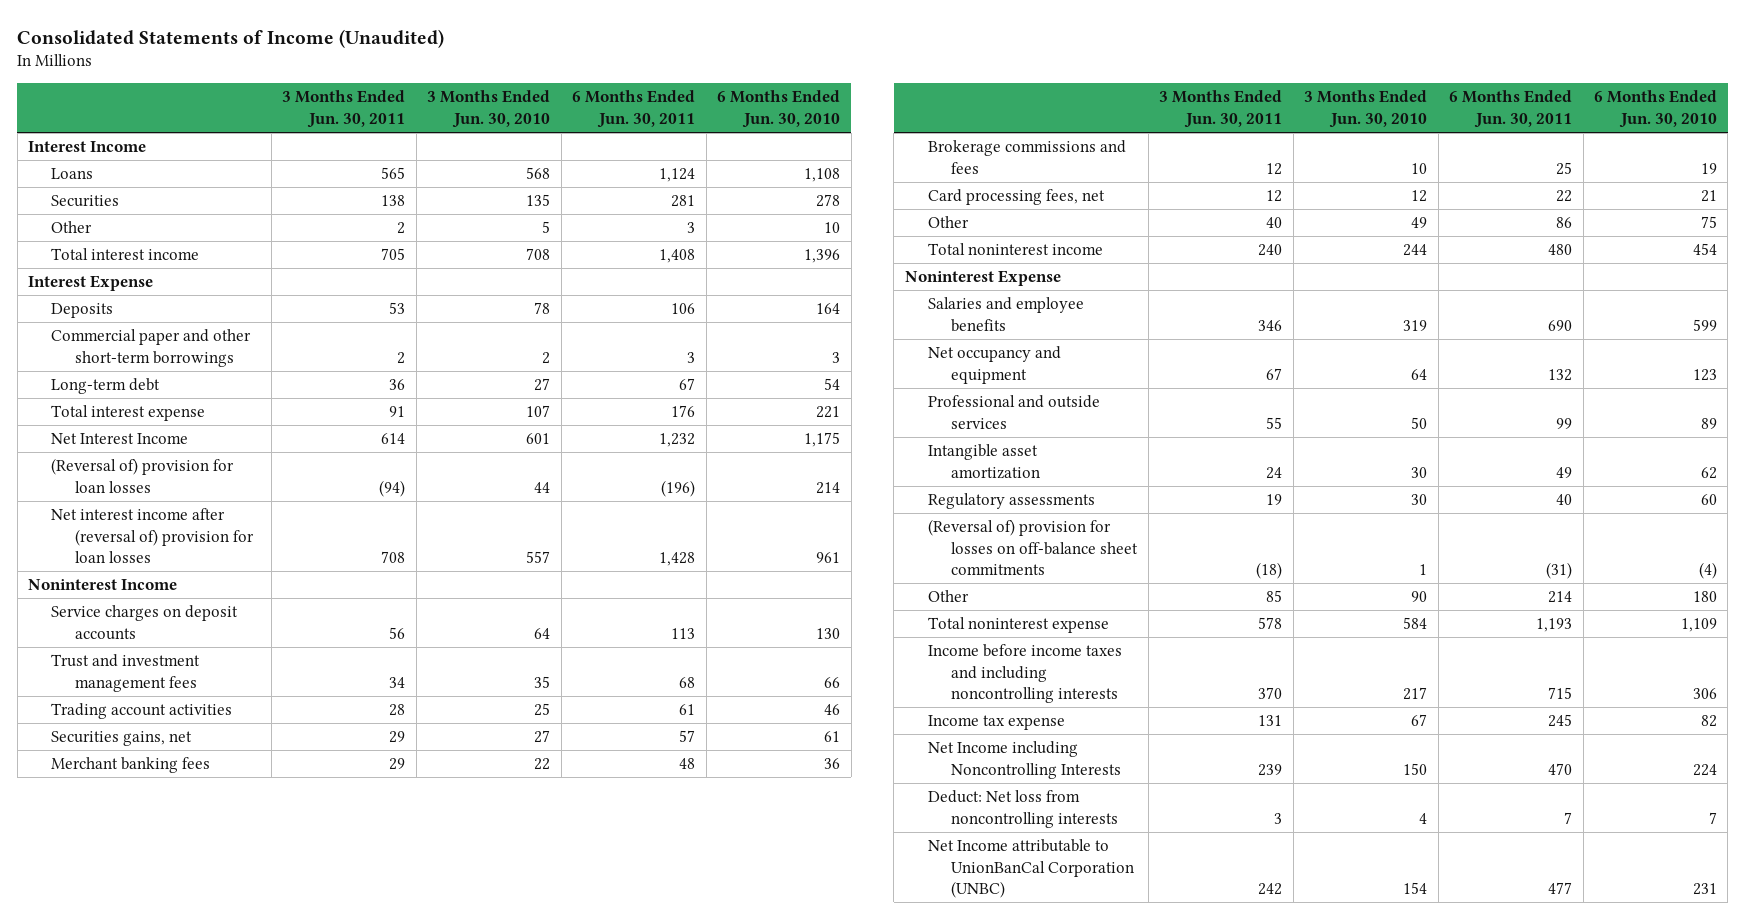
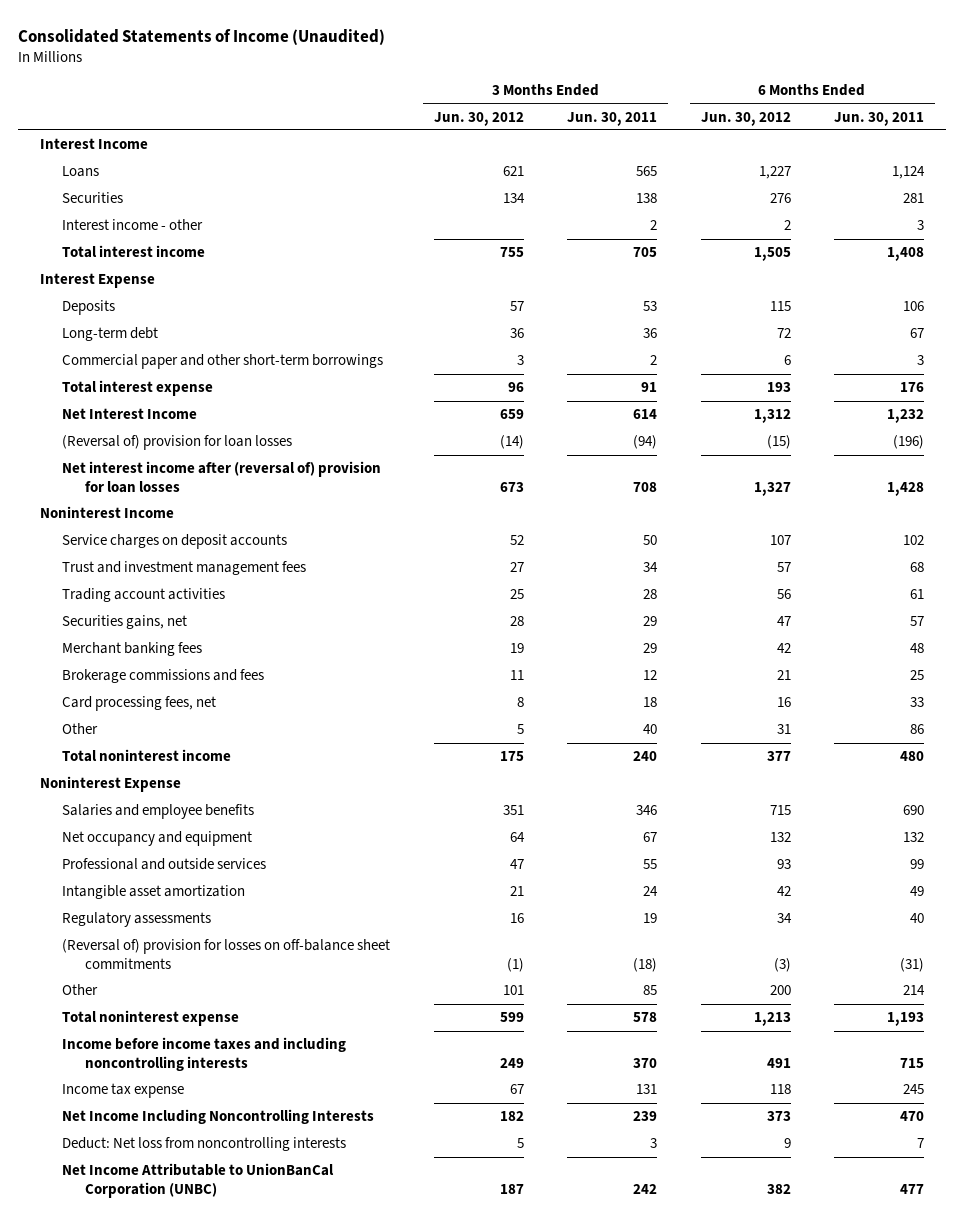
[427,90,551,129] 3 Months Ended Jun. 30, 2010 -> none
[717,90,841,129] 6 Months Ended Jun. 30, 2010 -> none
none -> [433,111,524,126] Jun. 30, 2012
none -> [700,111,791,126] Jun. 30, 2012
[51,220,93,233] Other -> [62,219,204,231] Interest income - other
[51,328,252,367] Commercial paper and other short-term borrowings -> [62,354,384,370] Commercial paper and other short-term borrowings
[389,626,406,639] 56 -> [643,535,658,546] 50
[671,627,696,639] 113 -> [903,535,925,546] 102
[1266,189,1283,202] 12 -> [643,697,658,708] 18
[1556,189,1573,202] 22 -> [910,697,925,708] 33
[927,740,1122,779] Net Income including Noncontrolling Interests -> [62,1109,375,1125] Net Income Including Noncontrolling Interests
[927,838,1135,899] Net Income attributable to UnionBanCal Corporation (UNBC) -> [62,1163,335,1198] Net Income Attributable to UnionBanCal Corporation (UNBC)

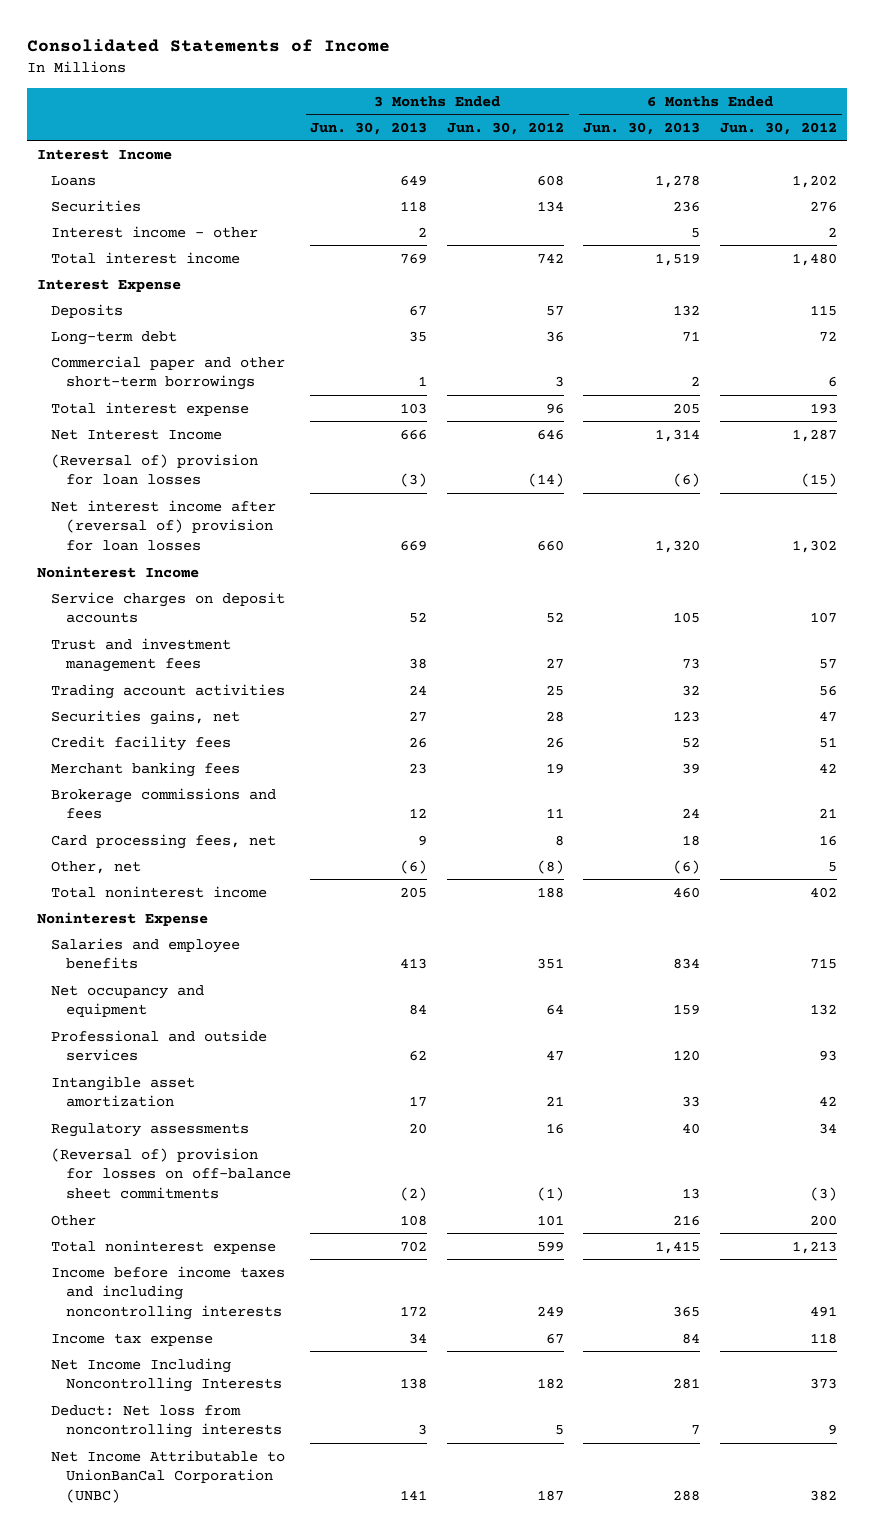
[18,28,386,45] Consolidated Statements of Income (Unaudited) -> [27,39,391,53] Consolidated Statements of Income
[567,111,658,126] Jun. 30, 2011 -> none
[834,111,925,126] Jun. 30, 2011 -> none
none -> [310,121,428,135] Jun. 30, 2013
none -> [583,121,701,135] Jun. 30, 2013
[502,166,524,177] 621 -> [536,174,564,186] 608
[758,166,791,180] 1,227 -> [792,174,838,188] 1,202
[499,247,524,258] 755 -> [536,252,564,264] 742
[753,247,791,262] 1,505 -> [792,252,838,266] 1,480
[499,409,524,420] 659 -> [536,428,564,440] 646
[753,409,791,424] 1,312 -> [792,428,838,442] 1,287
[499,481,524,492] 673 -> [536,540,564,552] 660
[753,481,791,496] 1,327 -> [792,540,838,554] 1,302
none -> [51,735,232,751] Credit facility fees
[62,723,99,735] Other -> [51,860,142,874] Other, net
[516,724,524,735] 5 -> [536,859,564,874] (8)
[776,724,791,735] 31 -> [828,861,838,872] 5
[499,751,524,762] 175 -> [536,886,564,898] 188
[766,751,791,762] 377 -> [810,886,838,898] 402

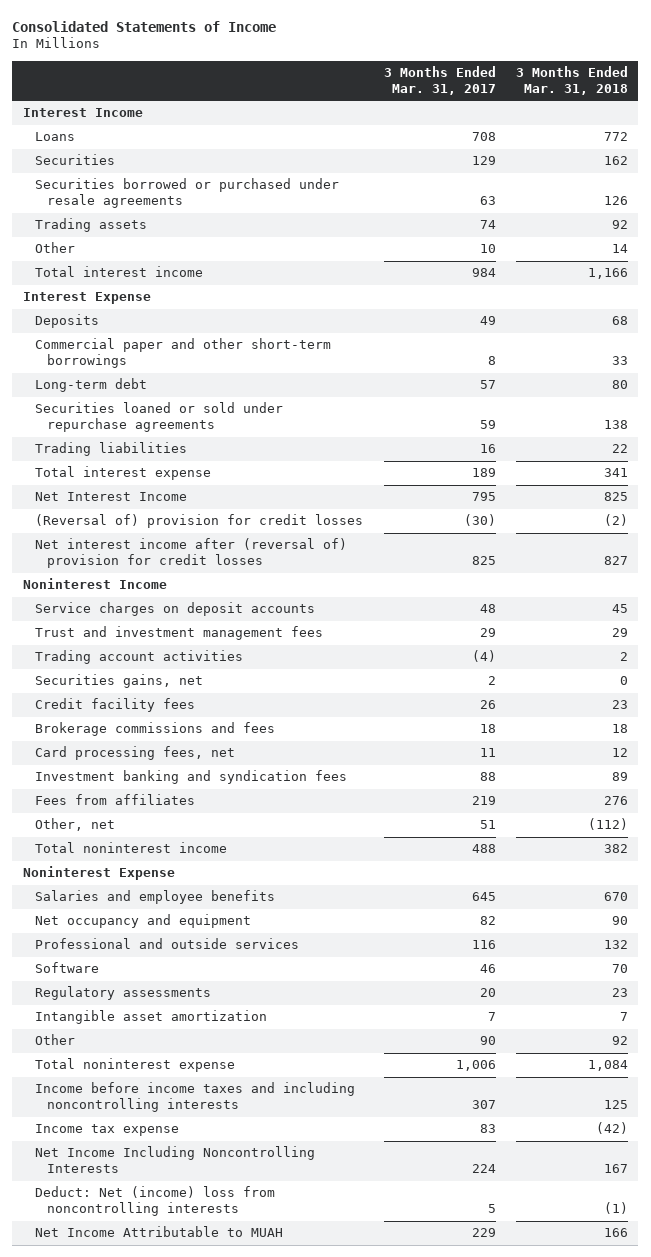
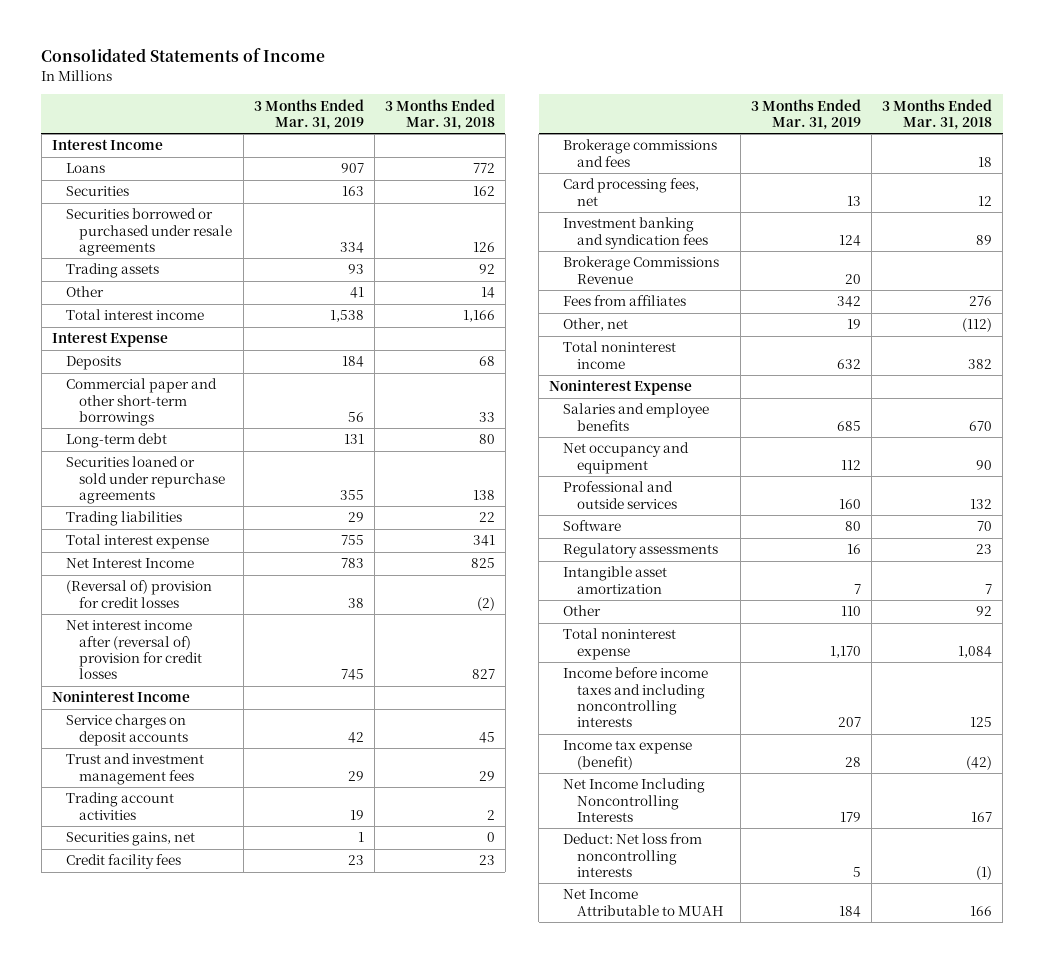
[383,66,496,96] 3 Months Ended Mar. 31, 2017 -> none
none -> [253,98,364,130] 3 Months Ended Mar. 31, 2019
none -> [563,256,720,284] Brokerage Commissions Revenue
[34,1124,179,1137] Income tax expense -> [563,740,693,770] Income tax expense (benefit)
[34,1186,275,1217] Deduct: Net (income) loss from noncontrolling interests -> [563,833,703,877] Deduct: Net loss from noncontrolling interests

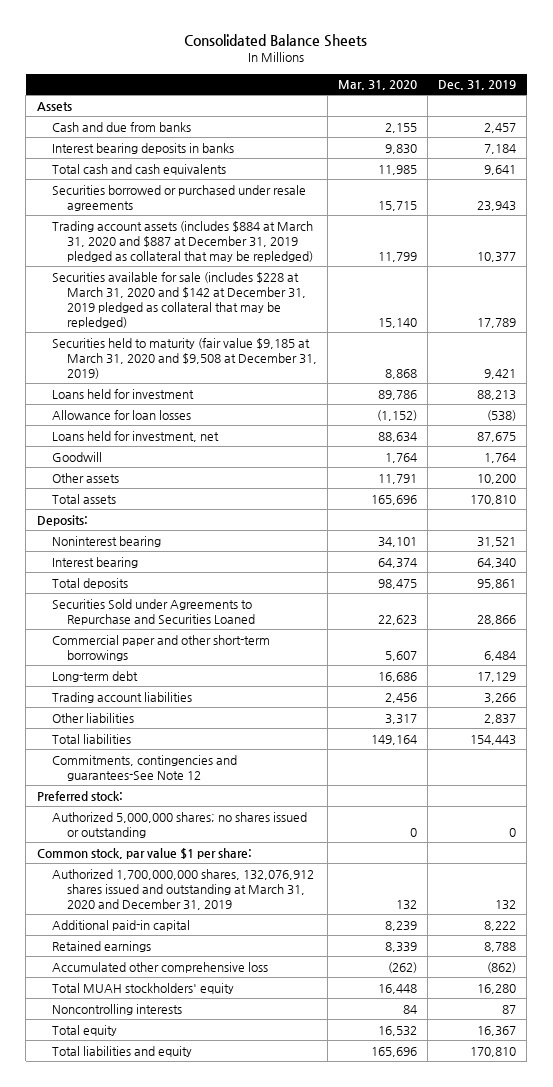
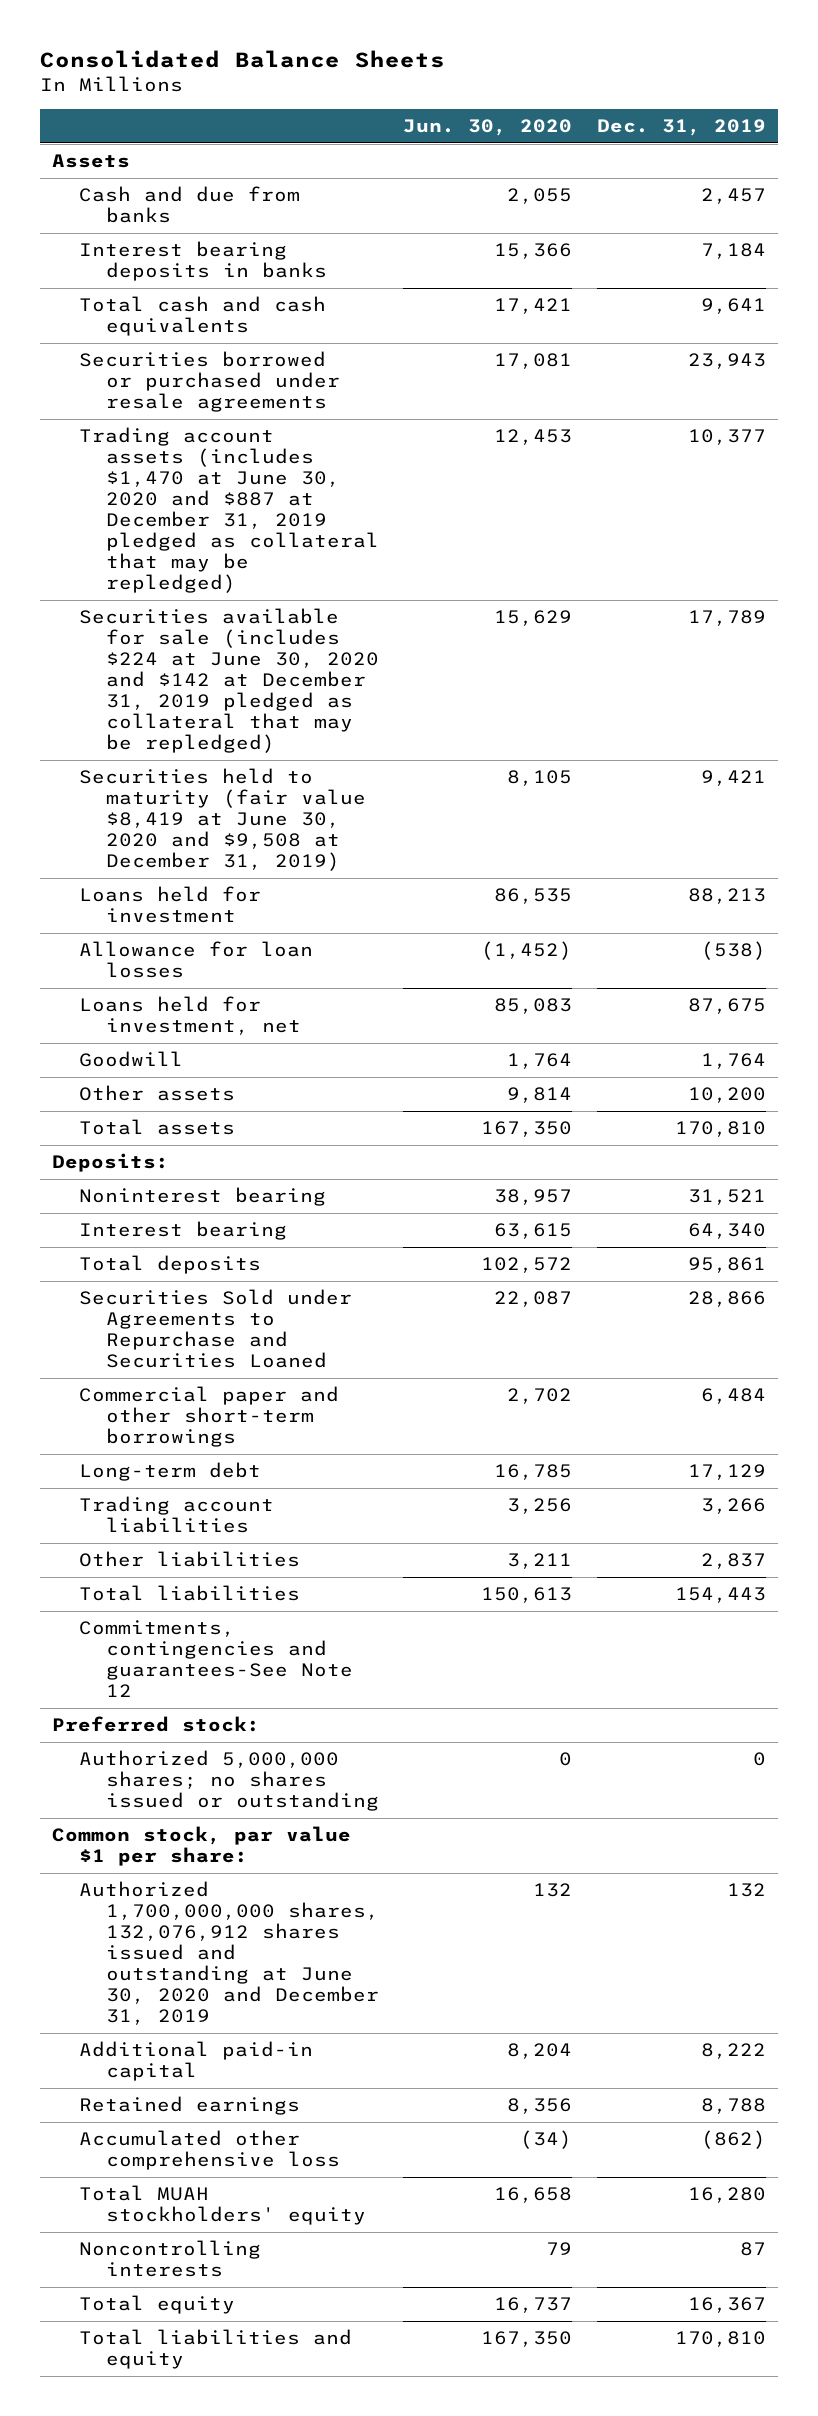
[337,80,417,91] Mar. 31, 2020 -> none
none -> [403,119,573,137] Jun. 30, 2020
[51,220,313,262] Trading account assets (includes $884 at March 31, 2020 and $887 at December 31, 2019 pledged as collateral that may be repledged) -> [78,427,379,594] Trading account assets (includes $1,470 at June 30, 2020 and $887 at December 31, 2019 pledged as collateral that may be repledged)
[51,271,306,328] Securities available for sale (includes $228 at March 31, 2020 and $142 at December 31, 2019 pledged as collateral that may be repledged) -> [78,608,379,754] Securities available for sale (includes $224 at June 30, 2020 and $142 at December 31, 2019 pledged as collateral that may be repledged)
[51,337,317,379] Securities held to maturity (fair value $9,185 at March 31, 2020 and $9,508 at December 31, 2019) -> [78,768,366,872] Securities held to maturity (fair value $8,419 at June 30, 2020 and $9,508 at December 31, 2019)
[51,868,314,910] Authorized 1,700,000,000 shares, 132,076,912 shares issued and outstanding at March 31, 2020 and December 31, 2019 -> [78,1881,379,2026] Authorized 1,700,000,000 shares, 132,076,912 shares issued and outstanding at June 30, 2020 and December 31, 2019

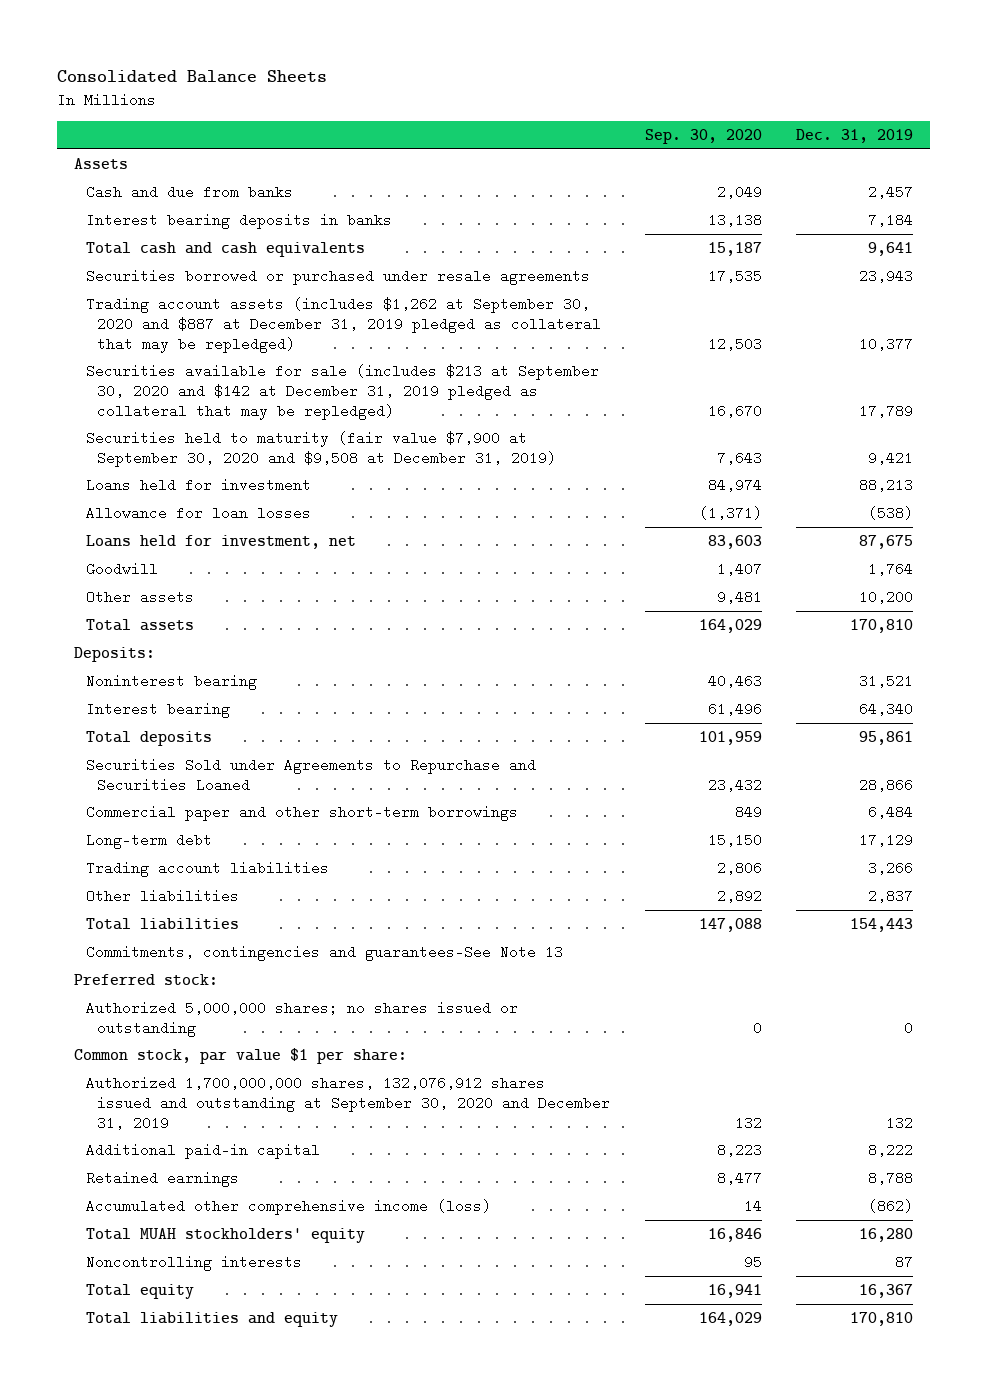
[403,119,573,137] Jun. 30, 2020 -> none
none -> [644,129,762,145] Sep. 30, 2020
[78,427,379,594] Trading account assets (includes $1,470 at June 30, 2020 and $887 at December 31, 2019 pledged as collateral that may be repledged) -> [85,296,602,353] Trading account assets (includes $1,262 at September 30, 2020 and $887 at December 31, 2019 pledged as collateral that may be repledged)
[78,608,379,754] Securities available for sale (includes $224 at June 30, 2020 and $142 at December 31, 2019 pledged as collateral that may be repledged) -> [85,363,599,420] Securities available for sale (includes $213 at September 30, 2020 and $142 at December 31, 2019 pledged as collateral that may be repledged)
[78,768,366,872] Securities held to maturity (fair value $8,419 at June 30, 2020 and $9,508 at December 31, 2019) -> [85,430,557,467] Securities held to maturity (fair value $7,900 at September 30, 2020 and $9,508 at December 31, 2019)
[78,1620,353,1698] Commitments, contingencies and guarantees-See Note 12 -> [85,944,563,961] Commitments, contingencies and guarantees-See Note 13
[78,1881,379,2026] Authorized 1,700,000,000 shares, 132,076,912 shares issued and outstanding at June 30, 2020 and December 31, 2019 -> [85,1075,611,1130] Authorized 1,700,000,000 shares, 132,076,912 shares issued and outstanding at September 30, 2020 and December 31, 2019
[78,2130,340,2171] Accumulated other comprehensive loss -> [85,1198,491,1215] Accumulated other comprehensive income (loss)

